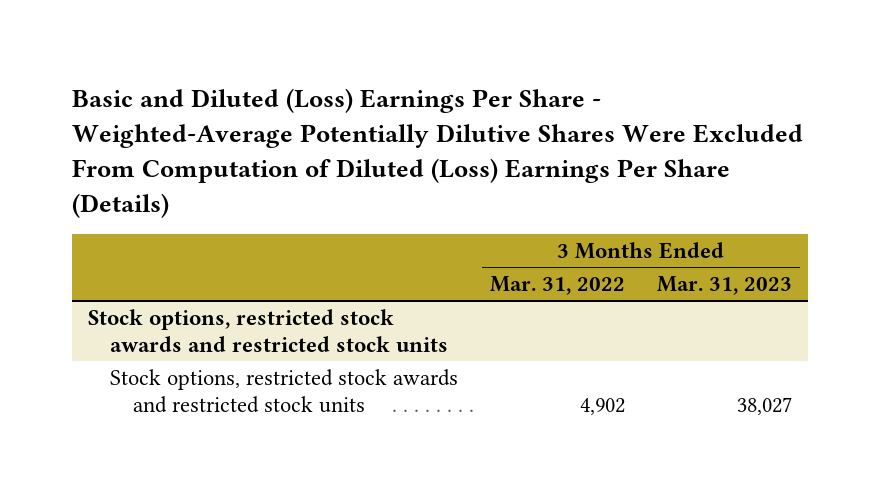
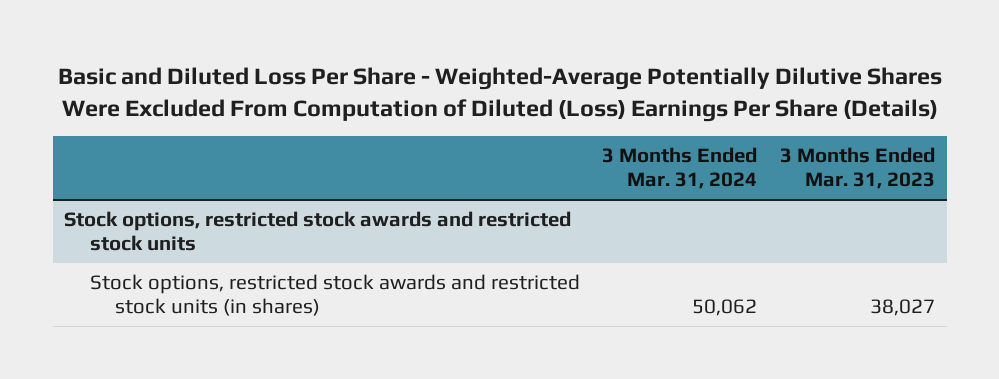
[71,87,803,218] Basic and Diluted (Loss) Earnings Per Share - Weighted-Average Potentially Dilutive Shares Were Excluded From Computation of Diluted (Loss) Earnings Per Share (Details) -> [57,67,942,122] Basic and Diluted Loss Per Share - Weighted-Average Potentially Dilutive Shares Were Excluded From Computation of Diluted (Loss) Earnings Per Share (Details)
[489,276,625,296] Mar. 31, 2022 -> none
none -> [602,147,758,190] 3 Months Ended Mar. 31, 2024
[110,368,459,413] Stock options, restricted stock awards and restricted stock units -> [89,274,580,317] Stock options, restricted stock awards and restricted stock units (in shares)

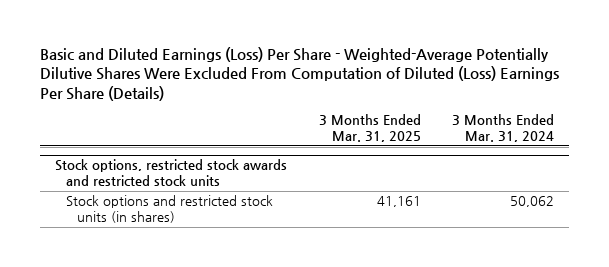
[57,67,942,122] Basic and Diluted Loss Per Share - Weighted-Average Potentially Dilutive Shares Were Excluded From Computation of Diluted (Loss) Earnings Per Share (Details) -> [39,47,559,101] Basic and Diluted Earnings (Loss) Per Share - Weighted-Average Potentially Dilutive Shares Were Excluded From Computation of Diluted (Loss) Earnings Per Share (Details)
[780,147,936,190] 3 Months Ended Mar. 31, 2023 -> none
none -> [318,114,421,143] 3 Months Ended Mar. 31, 2025
[89,274,580,317] Stock options, restricted stock awards and restricted stock units (in shares) -> [66,195,274,224] Stock options and restricted stock units (in shares)

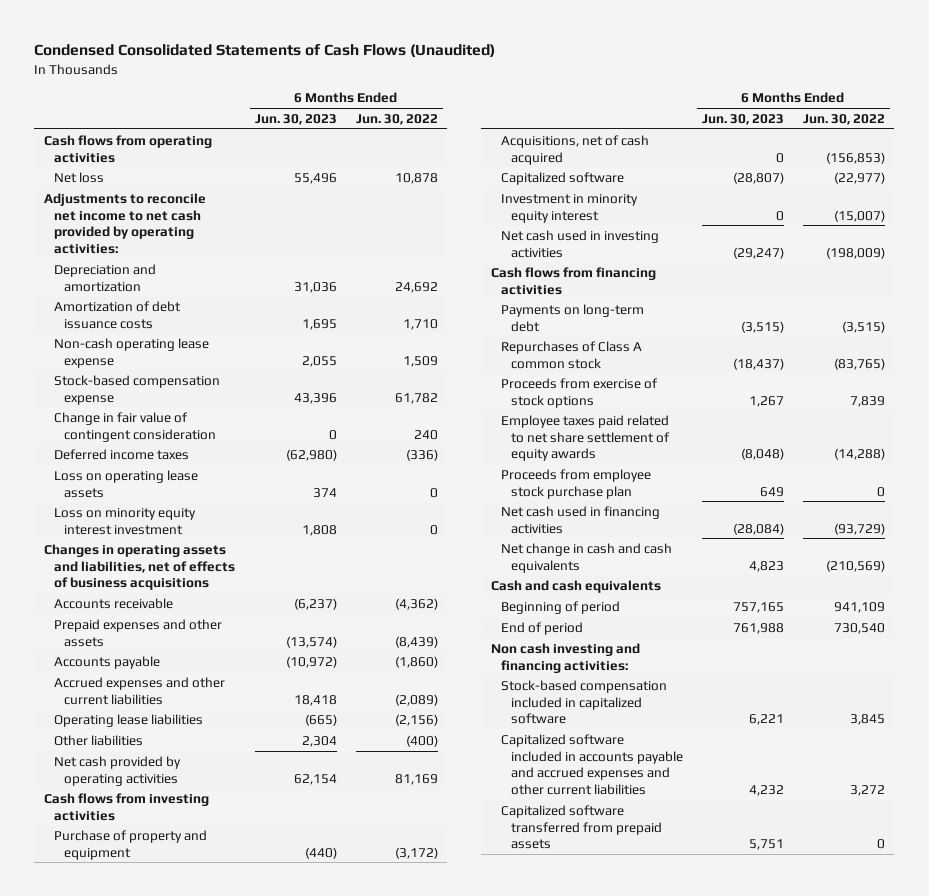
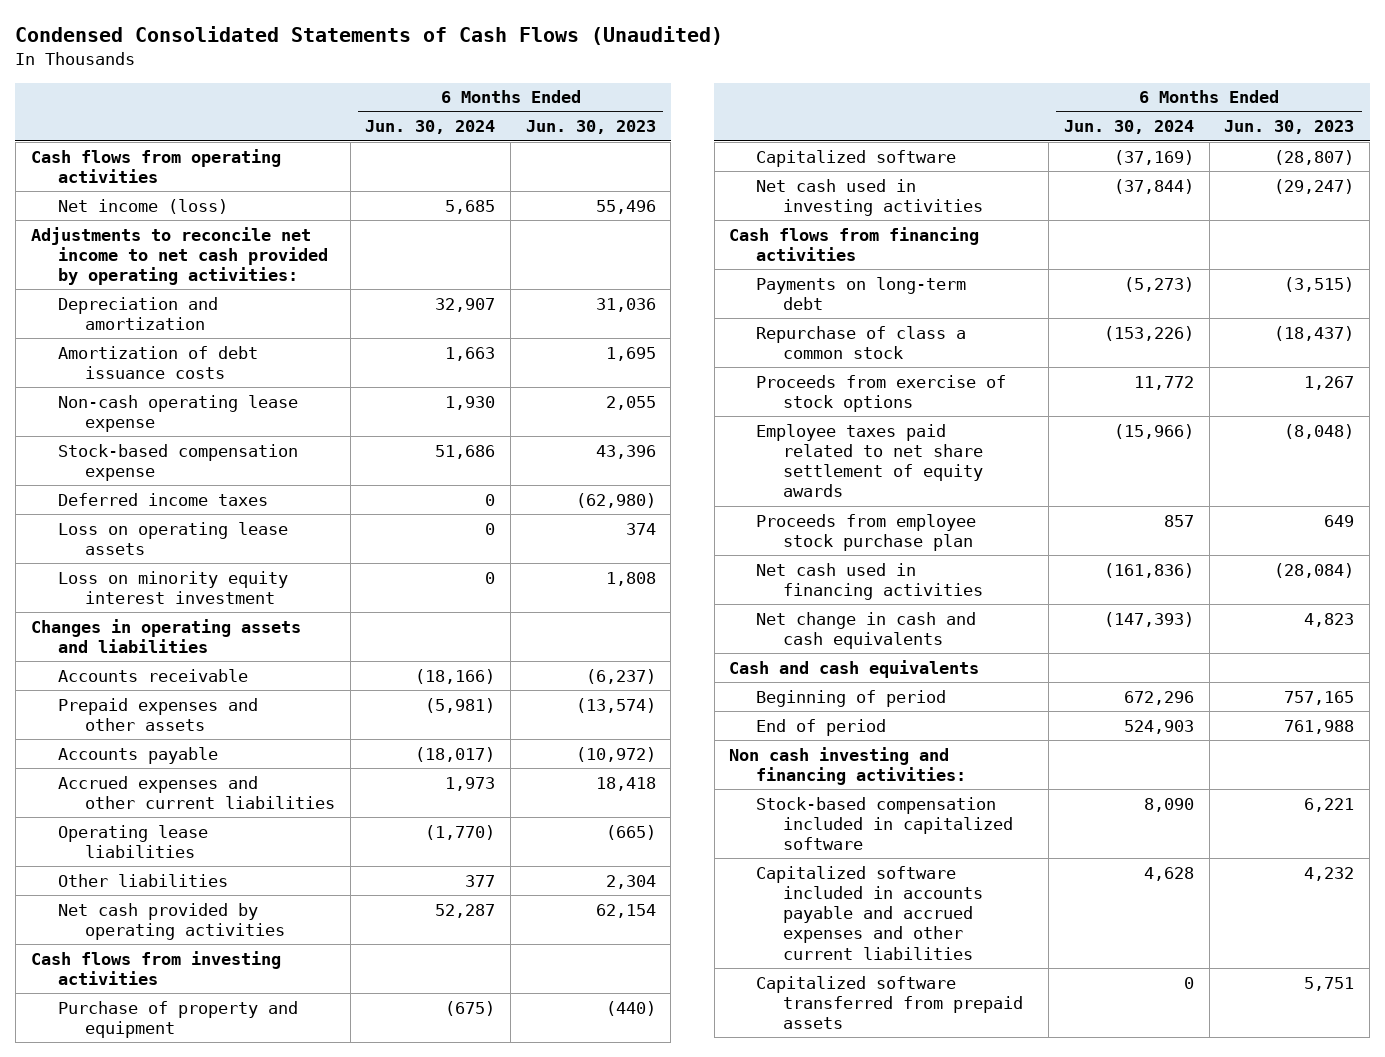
[355,113,438,125] Jun. 30, 2022 -> none
none -> [365,120,496,135] Jun. 30, 2024
[53,171,104,183] Net loss -> [57,198,228,214] Net income (loss)
[53,411,217,442] Change in fair value of contingent consideration -> none
[43,543,235,591] Changes in operating assets and liabilities, net of effects of business acquisitions -> [30,618,301,654] Changes in operating assets and liabilities
[500,134,649,165] Acquisitions, net of cash acquired -> none
[500,193,638,223] Investment in minority equity interest -> none
[500,340,642,369] Repurchases of Class A common stock -> [756,325,967,360] Repurchase of class a common stock

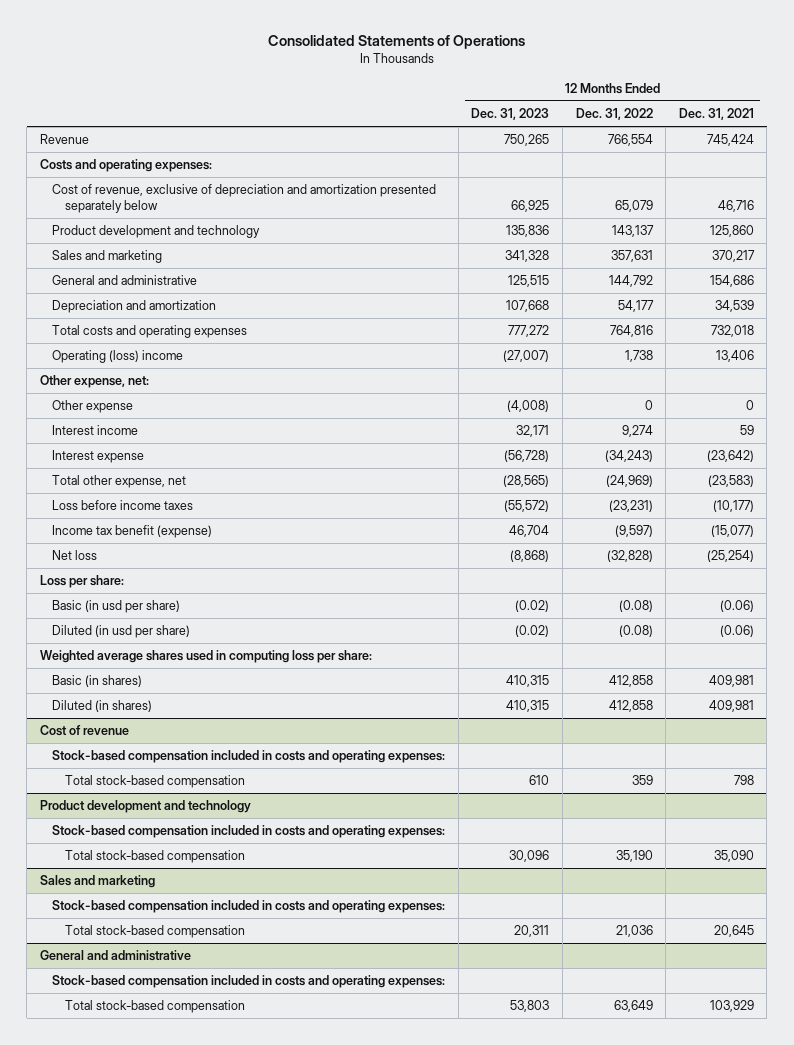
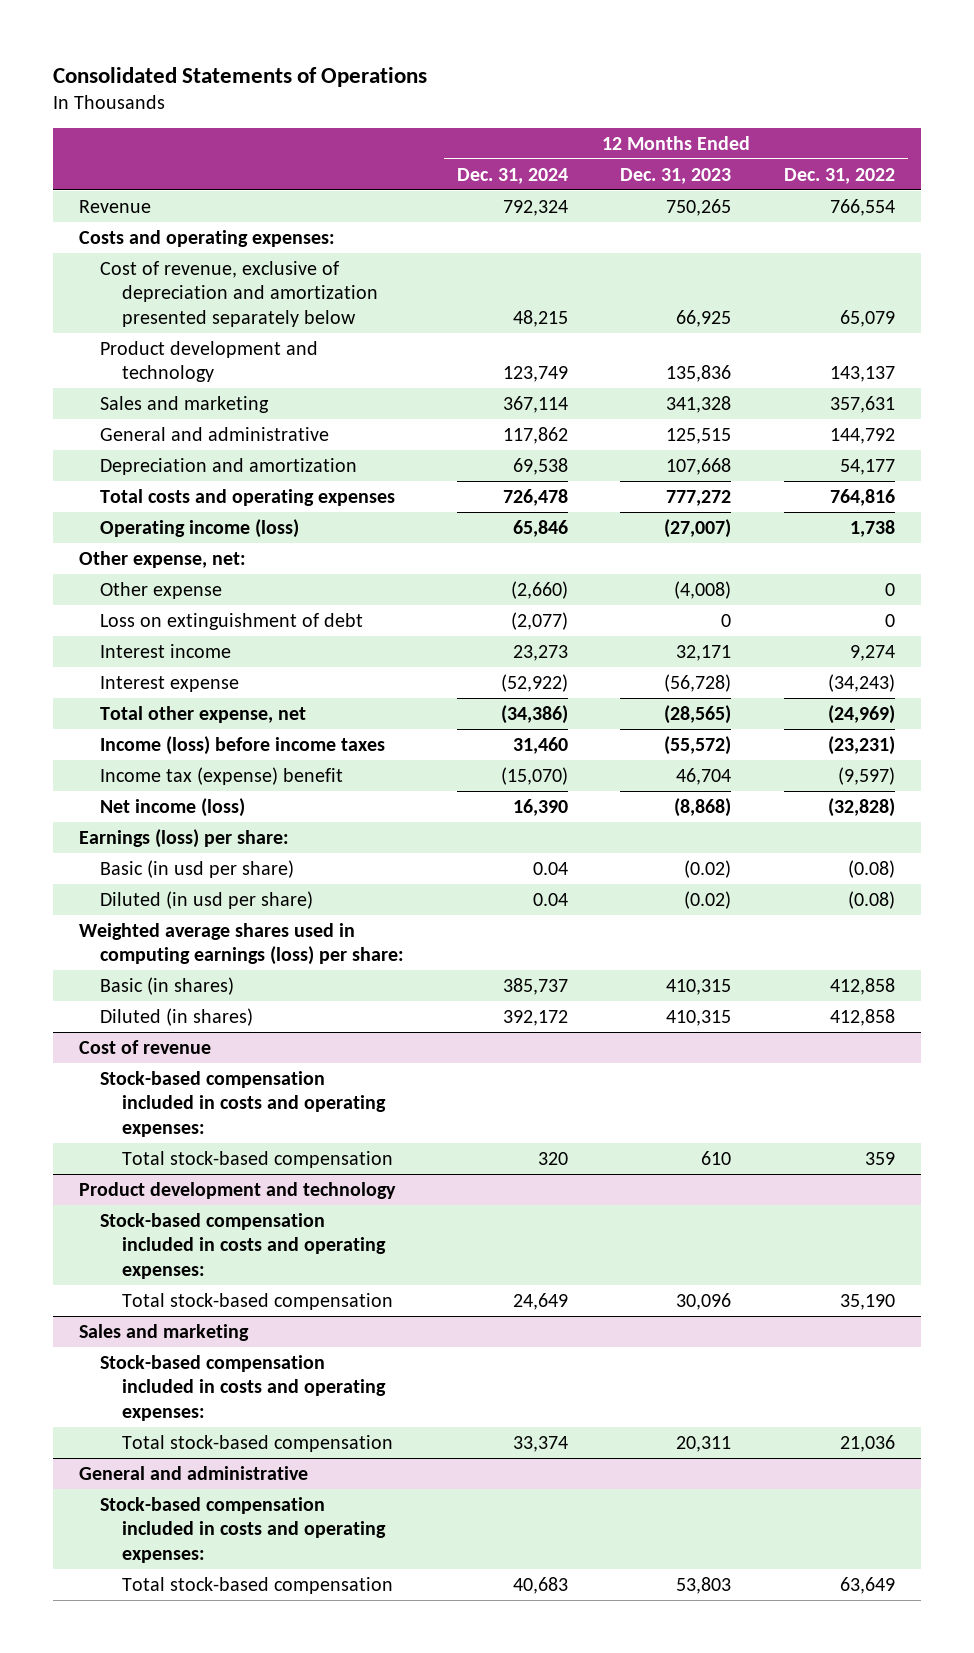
[678,108,754,121] Dec. 31, 2021 -> none
none -> [456,167,568,184] Dec. 31, 2024
[52,350,184,364] Operating (loss) income -> [100,518,300,538] Operating income (loss)
none -> [100,612,364,630] Loss on extinguishment of debt
[52,500,194,511] Loss before income taxes -> [100,735,386,755] Income (loss) before income taxes
[52,525,213,539] Income tax benefit (expense) -> [100,766,344,785] Income tax (expense) benefit
[52,550,98,561] Net loss -> [100,797,246,817] Net income (loss)
[39,575,124,589] Loss per share: -> [78,828,289,848] Earnings (loss) per share:
[39,650,372,664] Weighted average shares used in computing loss per share: -> [78,922,405,966] Weighted average shares used in computing earnings (loss) per share:

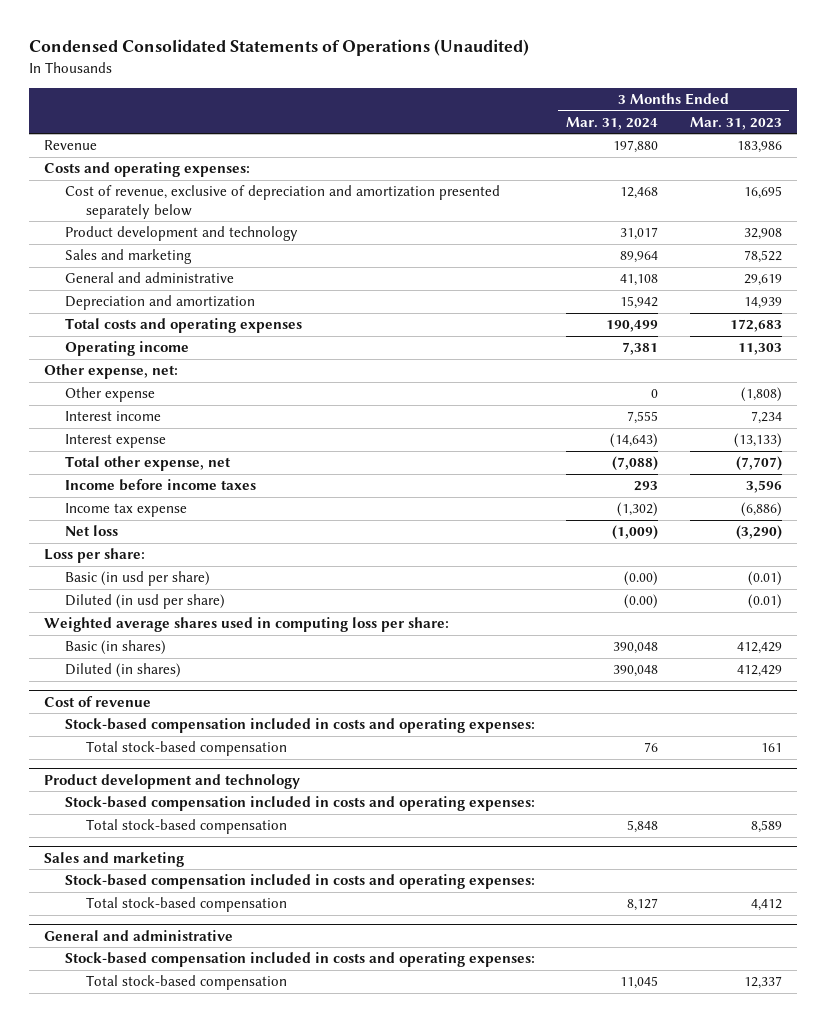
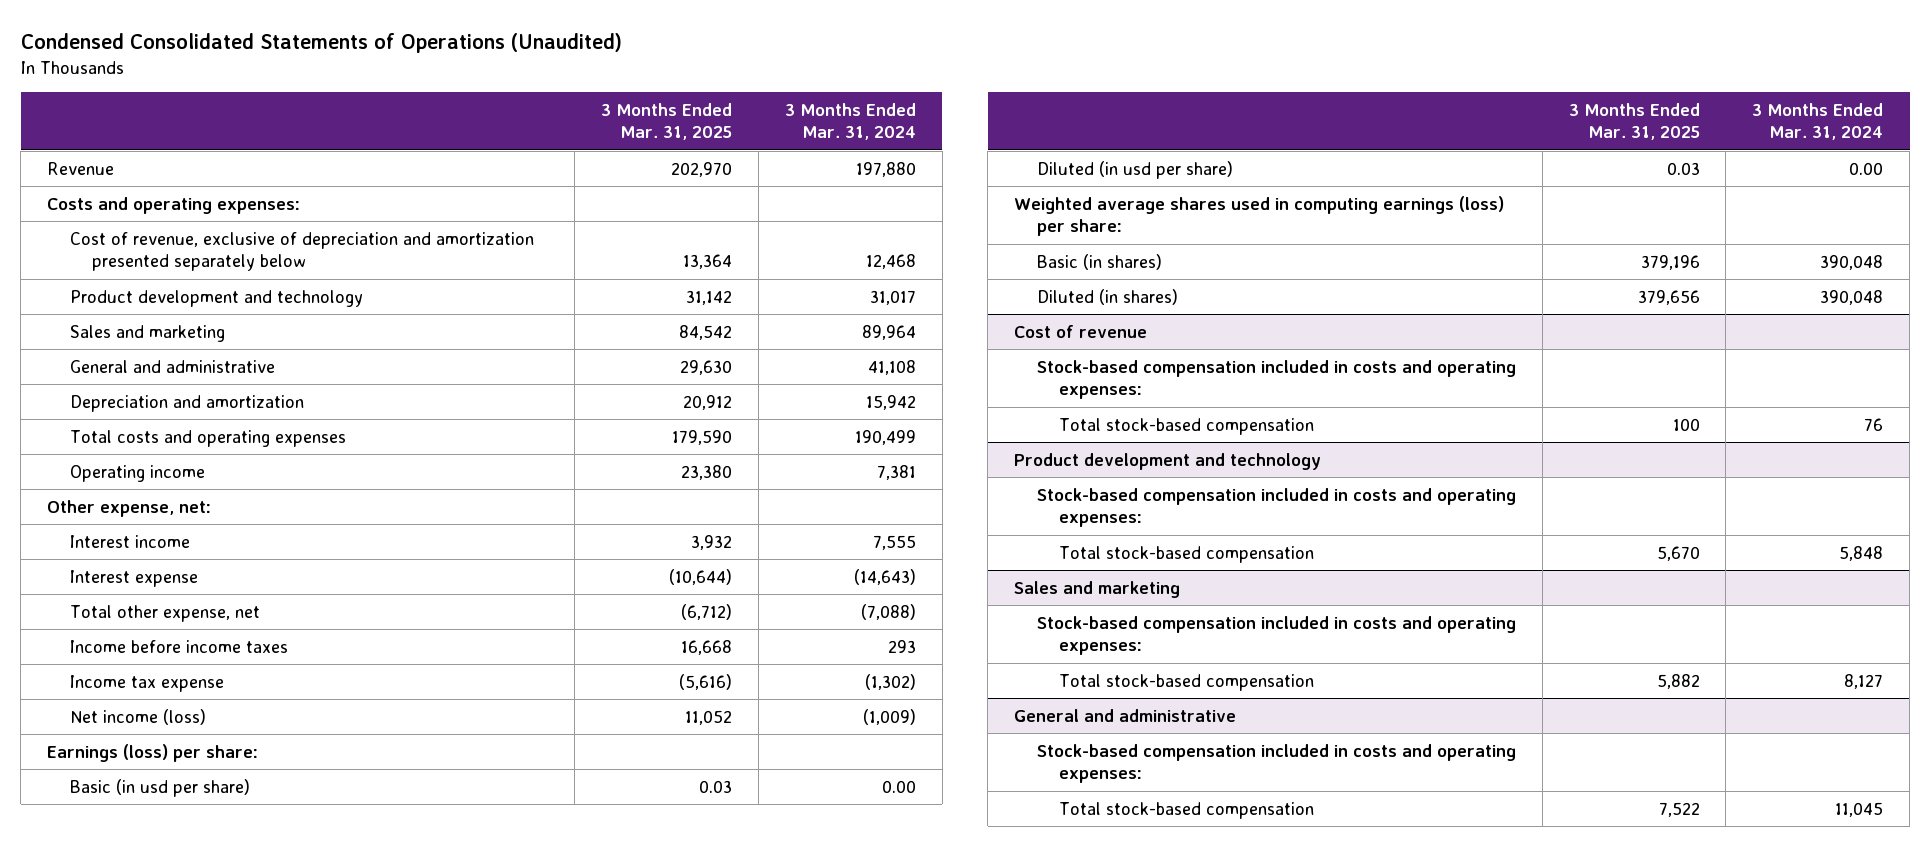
[689,117,782,131] Mar. 31, 2023 -> none
none -> [601,102,733,141] 3 Months Ended Mar. 31, 2025
[65,387,156,403] Other expense -> none
[65,525,119,537] Net loss -> [69,708,206,725] Net income (loss)
[44,548,146,564] Loss per share: -> [47,743,259,762] Earnings (loss) per share:
[624,571,659,587] (0.00) -> [882,779,917,793] 0.00
[624,594,659,610] (0.00) -> [1849,161,1884,175] 0.00
[44,617,450,633] Weighted average shares used in computing loss per share: -> [1014,195,1505,237] Weighted average shares used in computing earnings (loss) per share:

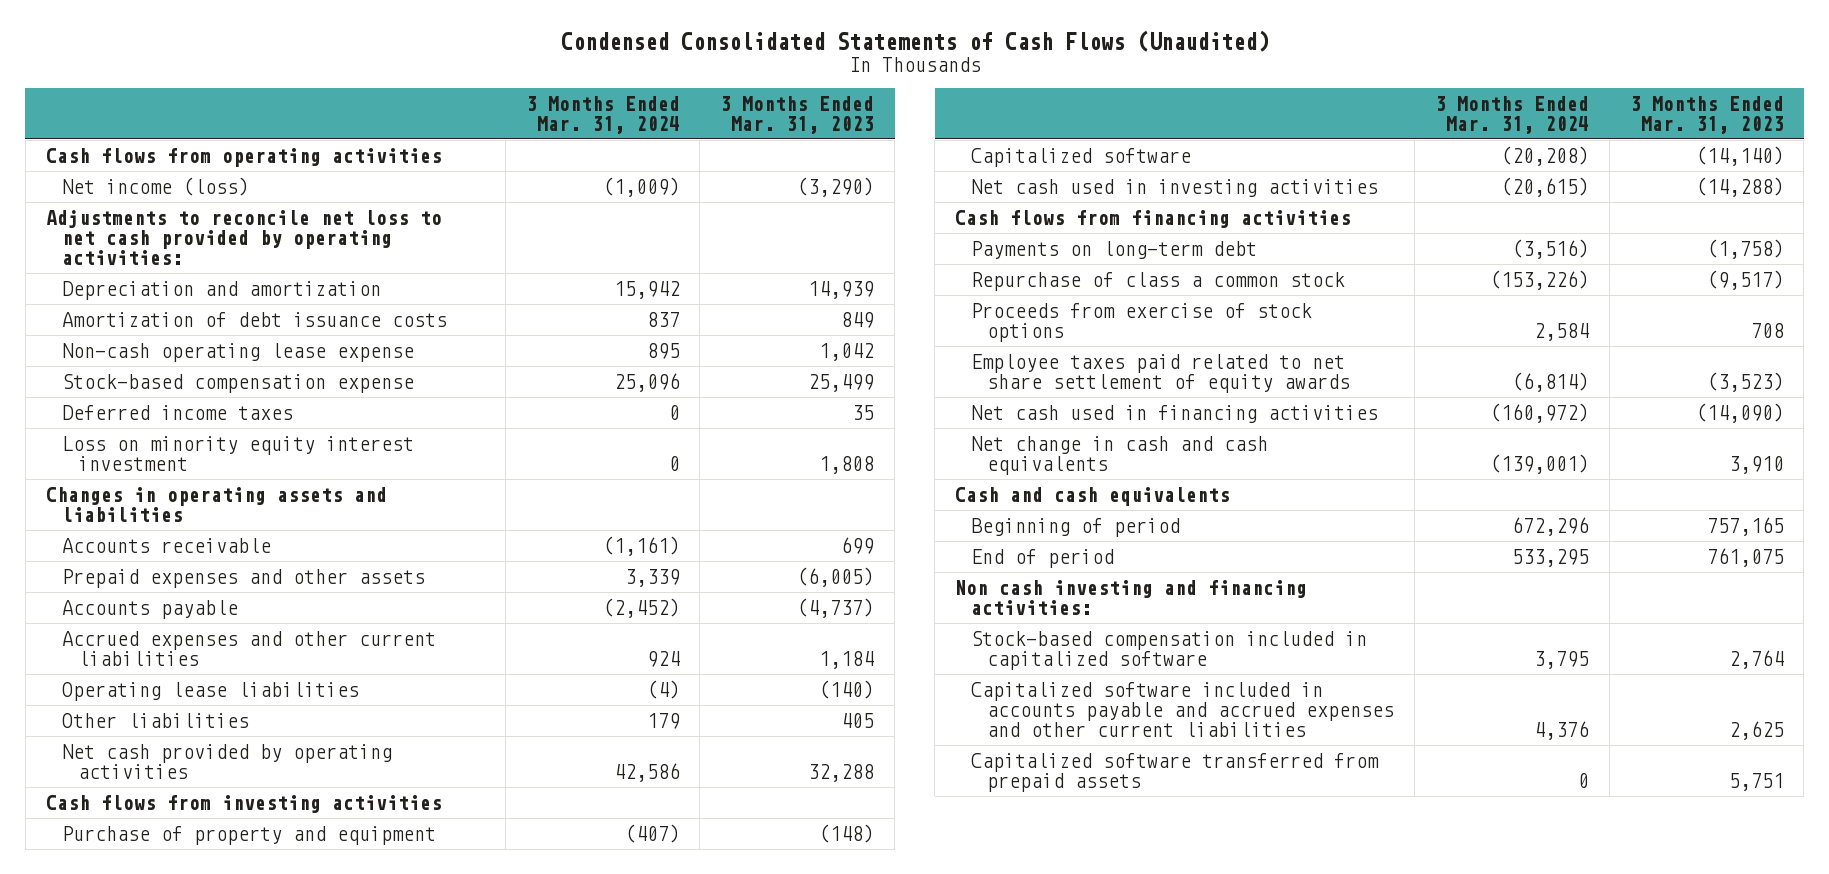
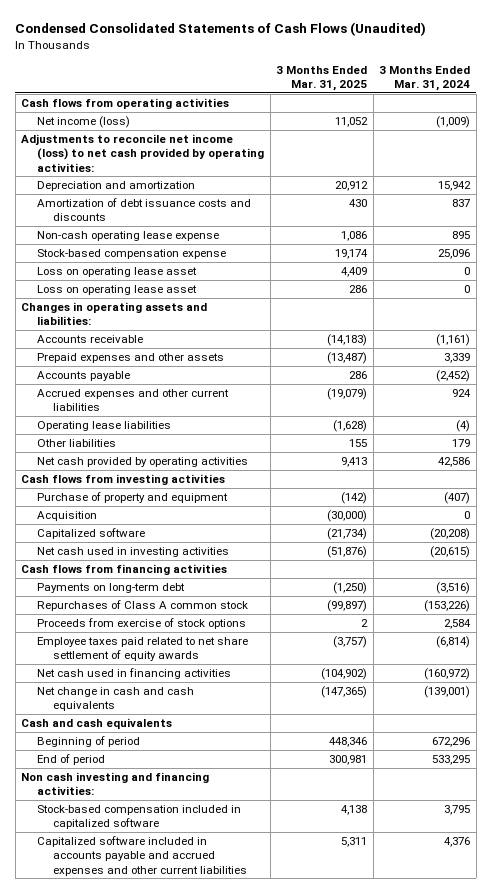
[720,95,875,134] 3 Months Ended Mar. 31, 2023 -> none
none -> [276,65,368,92] 3 Months Ended Mar. 31, 2025
[45,210,442,265] Adjustments to reconcile net loss to net cash provided by operating activities: -> [21,134,265,172] Adjustments to reconcile net income (loss) to net cash provided by operating activities:
[61,312,447,328] Amortization of debt issuance costs -> [37,198,252,222] Amortization of debt issuance costs and discounts
[61,405,293,421] Deferred income taxes -> none
[61,436,414,471] Loss on minority equity interest investment -> none
none -> [37,267,198,278] Loss on operating lease asset
none -> [37,285,198,296] Loss on operating lease asset
[45,487,387,522] Changes in operating assets and liabilities -> [21,302,208,326] Changes in operating assets and liabilities:
none -> [37,511,98,522] Acquisition
[971,272,1346,292] Repurchase of class a common stock -> [37,600,249,612] Repurchases of Class A common stock
[971,753,1380,792] Capitalized software transferred from prepaid assets -> none

